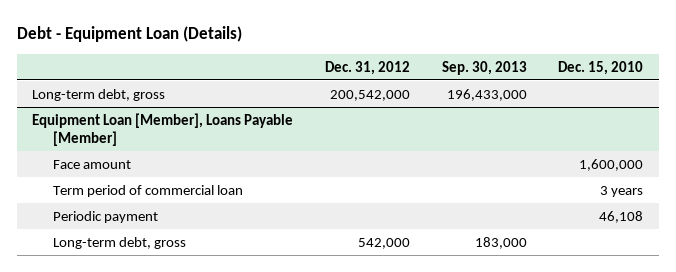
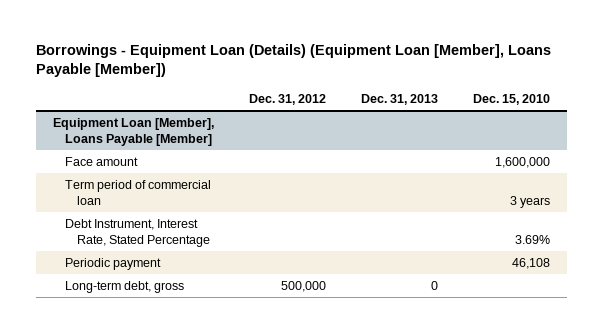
[16,26,242,43] Debt - Equipment Loan (Details) -> [35,43,551,78] Borrowings - Equipment Loan (Details) (Equipment Loan [Member], Loans Payable [Member])
[441,60,527,75] Sep. 30, 2013 -> none
none -> [360,93,438,105] Dec. 31, 2013
[32,88,166,101] Long-term debt, gross -> none
none -> [64,219,210,247] Debt Instrument, Interest Rate, Stated Percentage
[358,237,411,249] 542,000 -> [280,281,326,293] 500,000

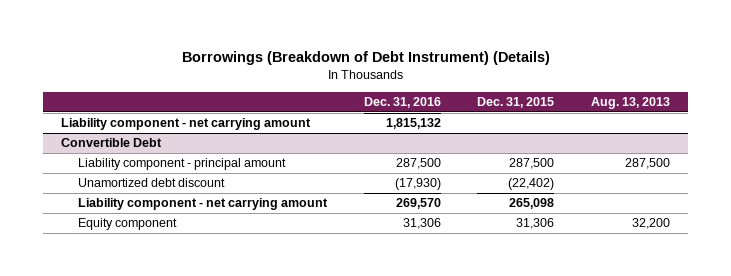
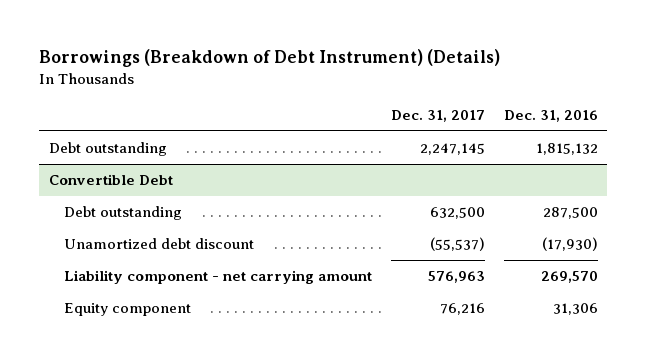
[477,97,555,109] Dec. 31, 2015 -> none
[590,97,670,110] Aug. 13, 2013 -> none
none -> [391,109,486,122] Dec. 31, 2017
[61,118,312,131] Liability component - net carrying amount -> [48,142,167,157] Debt outstanding
[78,158,287,171] Liability component - principal amount -> [64,206,183,221] Debt outstanding

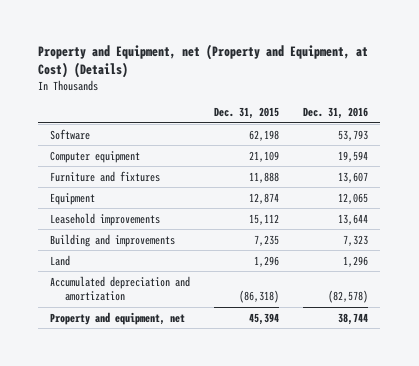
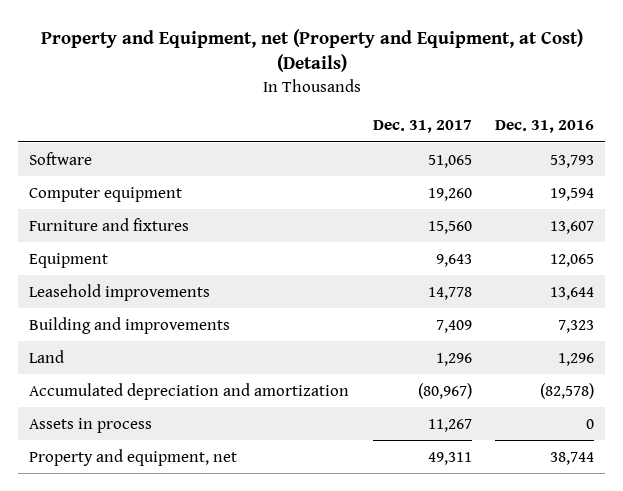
[214,107,280,120] Dec. 31, 2015 -> none
none -> [372,120,472,134] Dec. 31, 2017
none -> [29,417,153,433] Assets in process

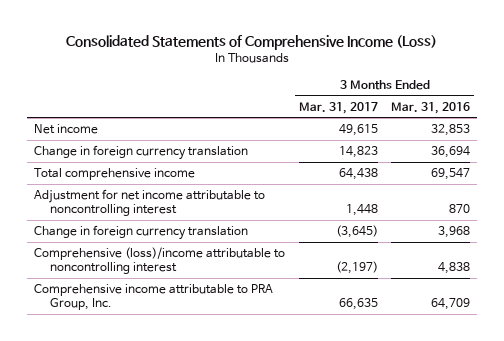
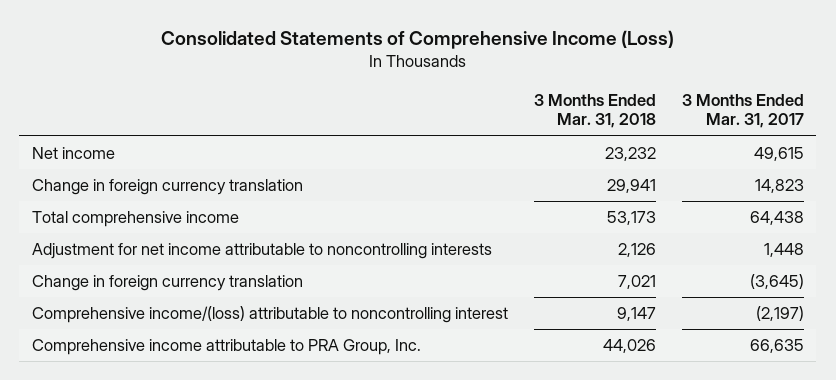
[391,101,471,114] Mar. 31, 2016 -> none
none -> [533,93,656,129] 3 Months Ended Mar. 31, 2018
[34,189,266,217] Adjustment for net income attributable to noncontrolling interest -> [32,243,493,260] Adjustment for net income attributable to noncontrolling interests
[34,247,286,275] Comprehensive (loss)/income attributable to noncontrolling interest -> [32,306,509,324] Comprehensive income/(loss) attributable to noncontrolling interest

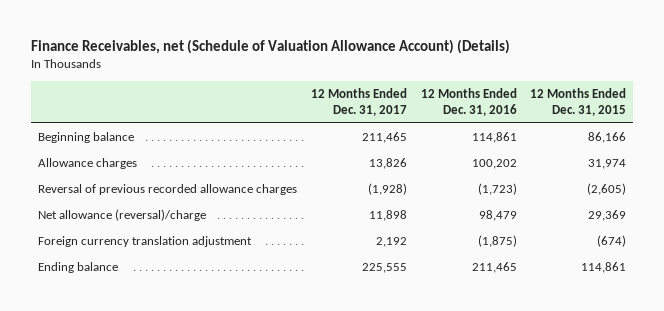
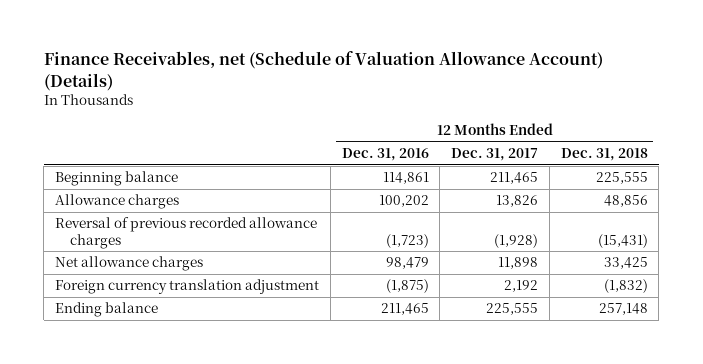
[530,88,627,117] 12 Months Ended Dec. 31, 2015 -> none
none -> [560,148,648,162] Dec. 31, 2018
[38,208,207,221] Net allowance (reversal)/charge -> [55,256,204,272] Net allowance charges

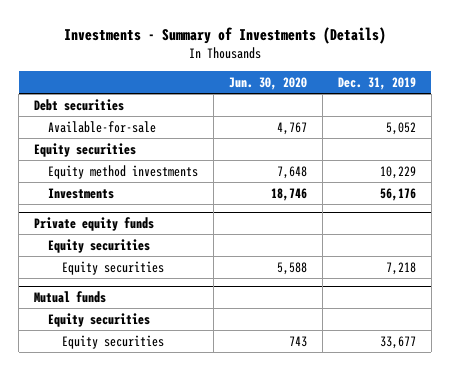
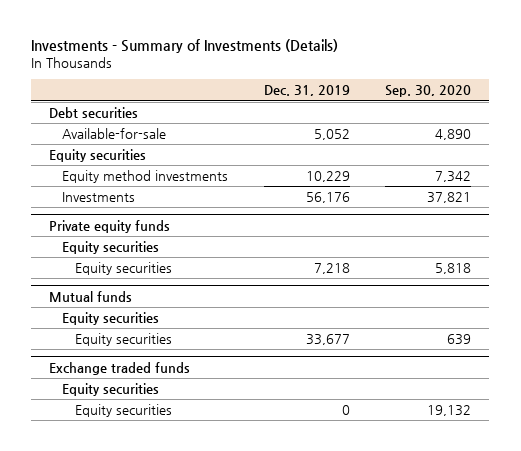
[228,77,307,91] Jun. 30, 2020 -> none
none -> [385,85,472,98] Sep. 30, 2020
none -> [49,361,191,375] Exchange traded funds
none -> [62,382,160,396] Equity securities
none -> [75,403,173,417] Equity securities

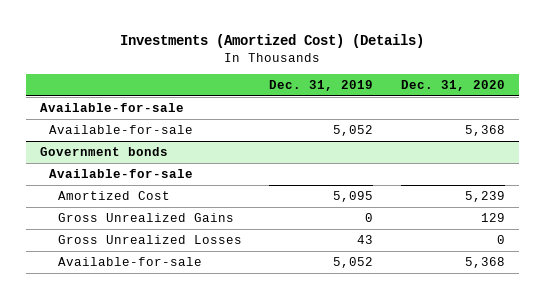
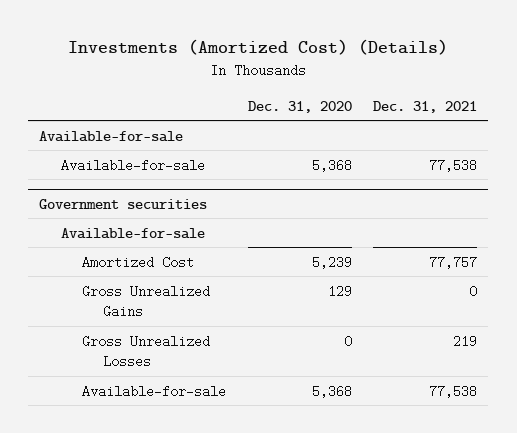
[269,79,374,91] Dec. 31, 2019 -> none
none -> [373,100,478,113] Dec. 31, 2021
[39,147,168,157] Government bonds -> [39,198,208,209] Government securities

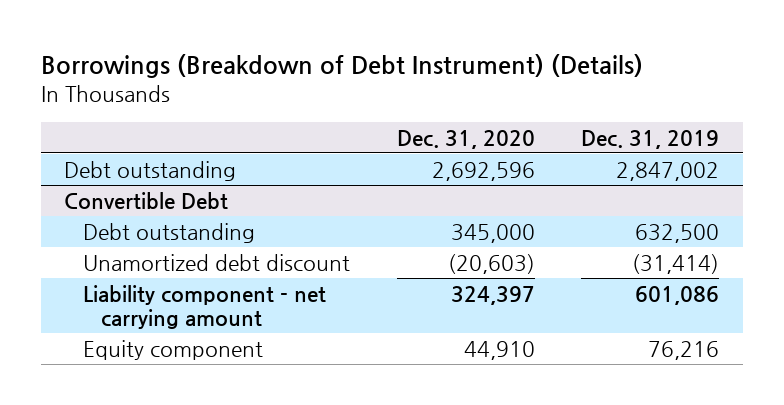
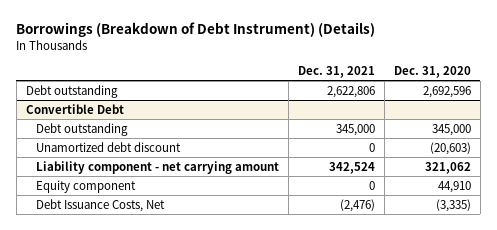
[581,129,720,149] Dec. 31, 2019 -> none
none -> [297,66,375,79] Dec. 31, 2021
[450,285,535,305] 324,397 -> [424,161,471,174] 321,062
none -> [36,198,166,212] Debt Issuance Costs, Net

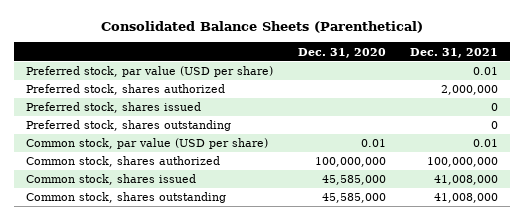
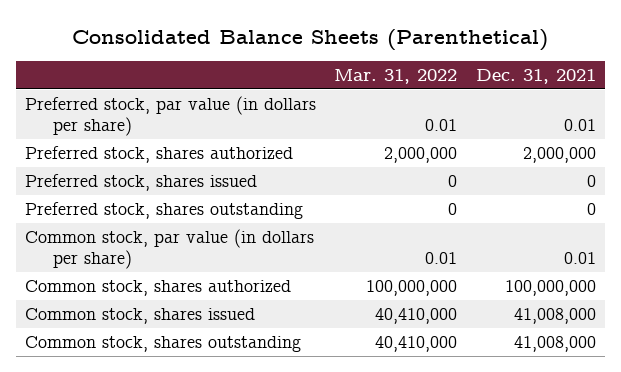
[297,47,386,58] Dec. 31, 2020 -> none
none -> [334,69,458,85] Mar. 31, 2022
[26,66,274,78] Preferred stock, par value (USD per share) -> [25,95,317,136] Preferred stock, par value (in dollars per share)
[26,138,269,150] Common stock, par value (USD per share) -> [25,228,315,269] Common stock, par value (in dollars per share)

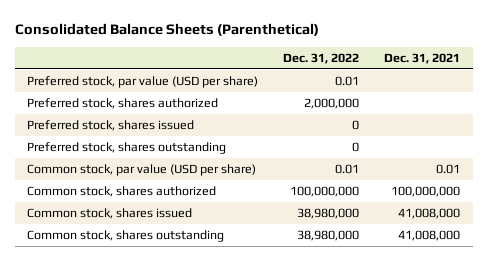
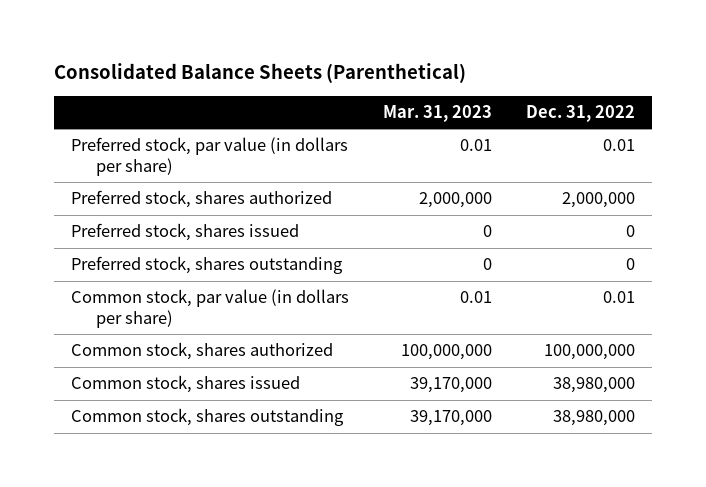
[384,52,461,64] Dec. 31, 2021 -> none
none -> [382,104,492,122] Mar. 31, 2023
[27,76,259,89] Preferred stock, par value (USD per share) -> [71,137,349,176] Preferred stock, par value (in dollars per share)
[27,164,257,177] Common stock, par value (USD per share) -> [71,289,350,328] Common stock, par value (in dollars per share)

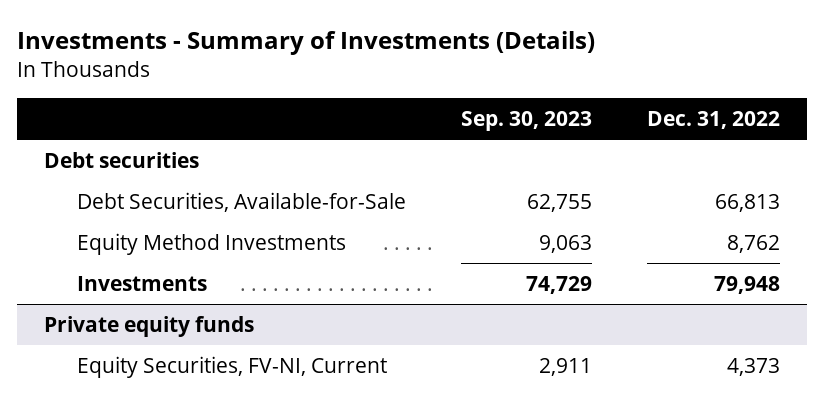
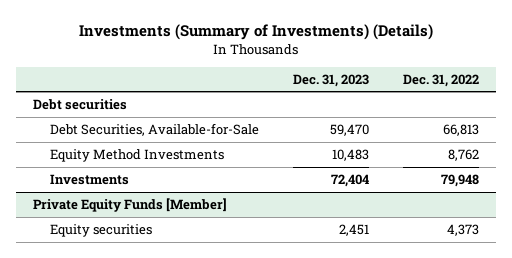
[16,31,595,56] Investments - Summary of Investments (Details) -> [79,24,434,41] Investments (Summary of Investments) (Details)
[460,110,592,131] Sep. 30, 2023 -> none
none -> [292,73,369,87] Dec. 31, 2023
[44,316,255,338] Private equity funds -> [33,197,228,212] Private Equity Funds [Member]
[76,356,387,379] Equity Securities, FV-NI, Current -> [50,223,153,237] Equity securities

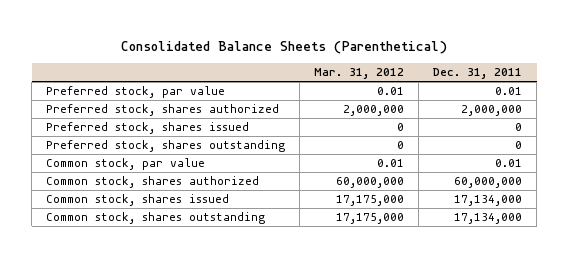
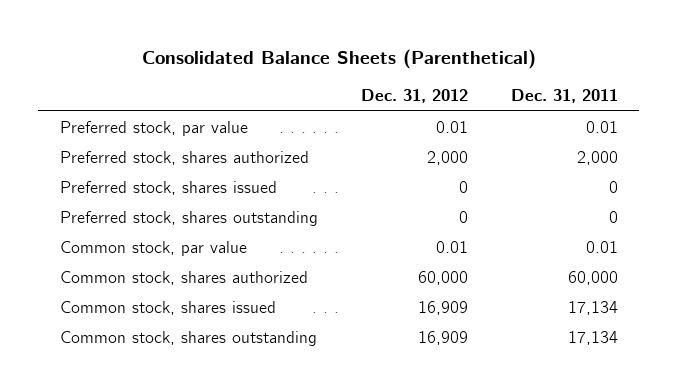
[314,68,405,80] Mar. 31, 2012 -> none
none -> [360,88,468,103] Dec. 31, 2012
[461,105,523,117] 2,000,000 -> [576,150,618,165] 2,000
[454,177,523,189] 60,000,000 -> [567,270,618,285] 60,000
[454,195,523,207] 17,134,000 -> [567,300,618,315] 17,134
[454,213,523,225] 17,134,000 -> [567,330,618,345] 17,134

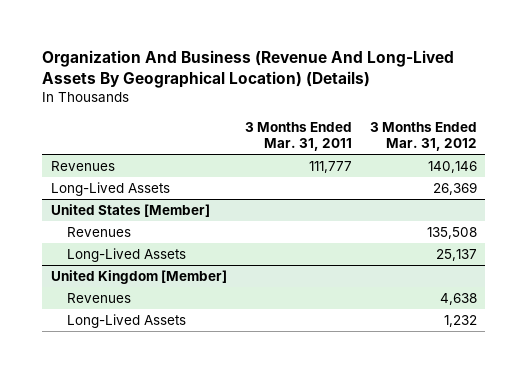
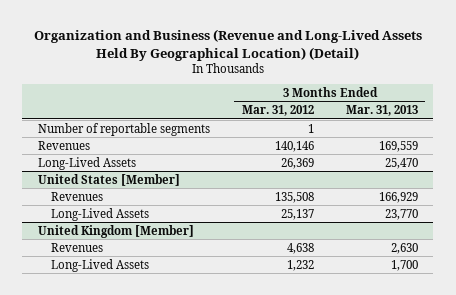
[41,49,454,88] Organization And Business (Revenue And Long-Lived Assets By Geographical Location) (Details) -> [33,29,422,61] Organization and Business (Revenue and Long-Lived Assets Held By Geographical Location) (Detail)
[244,121,352,152] 3 Months Ended Mar. 31, 2011 -> none
none -> [345,105,418,117] Mar. 31, 2013
none -> [38,122,211,136] Number of reportable segments

